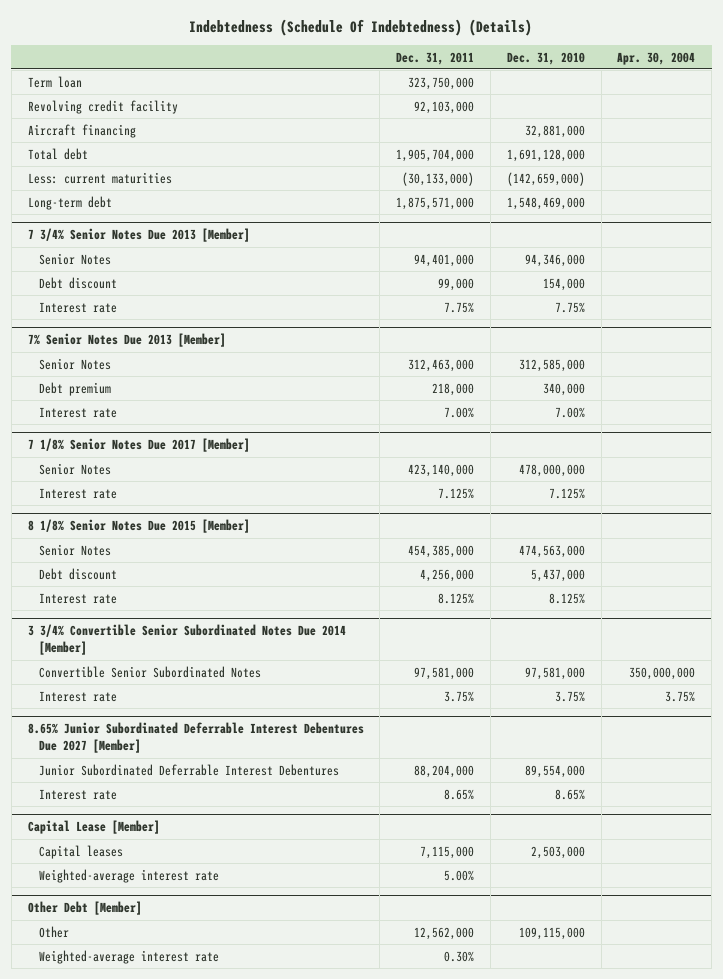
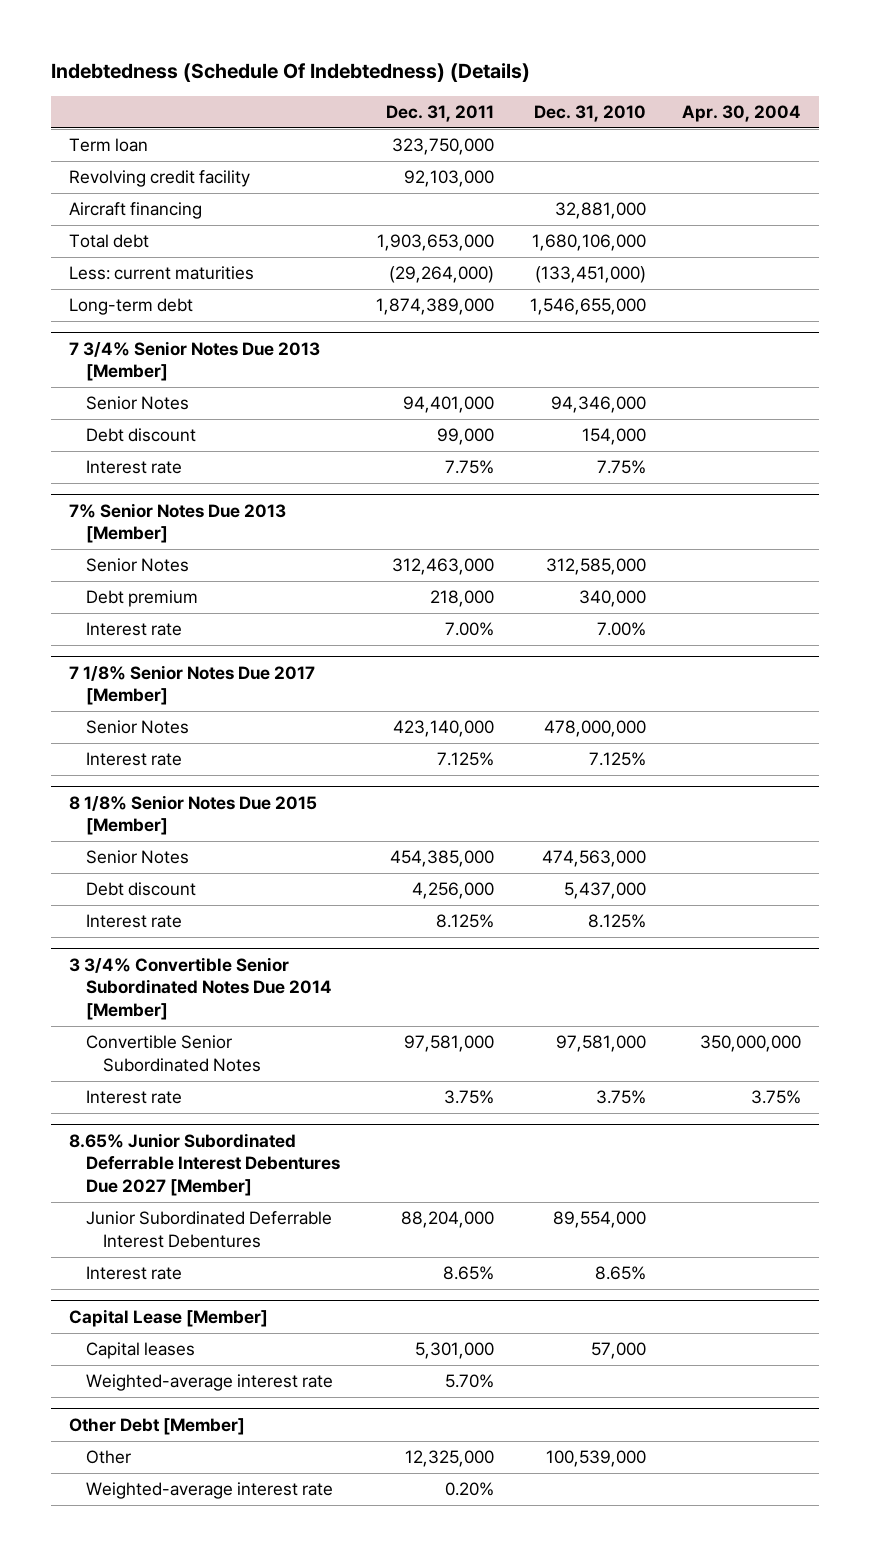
[396,148,475,162] 1,905,704,000 -> [376,234,494,252] 1,903,653,000
[506,148,585,162] 1,691,128,000 -> [532,234,647,252] 1,680,106,000
[402,171,475,186] (30,133,000) -> [388,266,494,284] (29,264,000)
[506,171,585,186] (142,659,000) -> [535,266,647,284] (133,451,000)
[396,196,475,210] 1,875,571,000 -> [375,298,494,316] 1,874,389,000
[506,196,585,210] 1,548,469,000 -> [530,298,647,316] 1,546,655,000
[420,845,475,859] 7,115,000 -> [414,1342,494,1360] 5,301,000
[530,845,585,859] 2,503,000 -> [591,1342,647,1360] 57,000
[444,869,475,881] 5.00% -> [444,1374,494,1389] 5.70%
[414,926,475,940] 12,562,000 -> [404,1450,494,1468] 12,325,000
[518,926,585,940] 109,115,000 -> [546,1450,647,1468] 100,539,000
[444,950,475,962] 0.30% -> [444,1482,494,1497] 0.20%

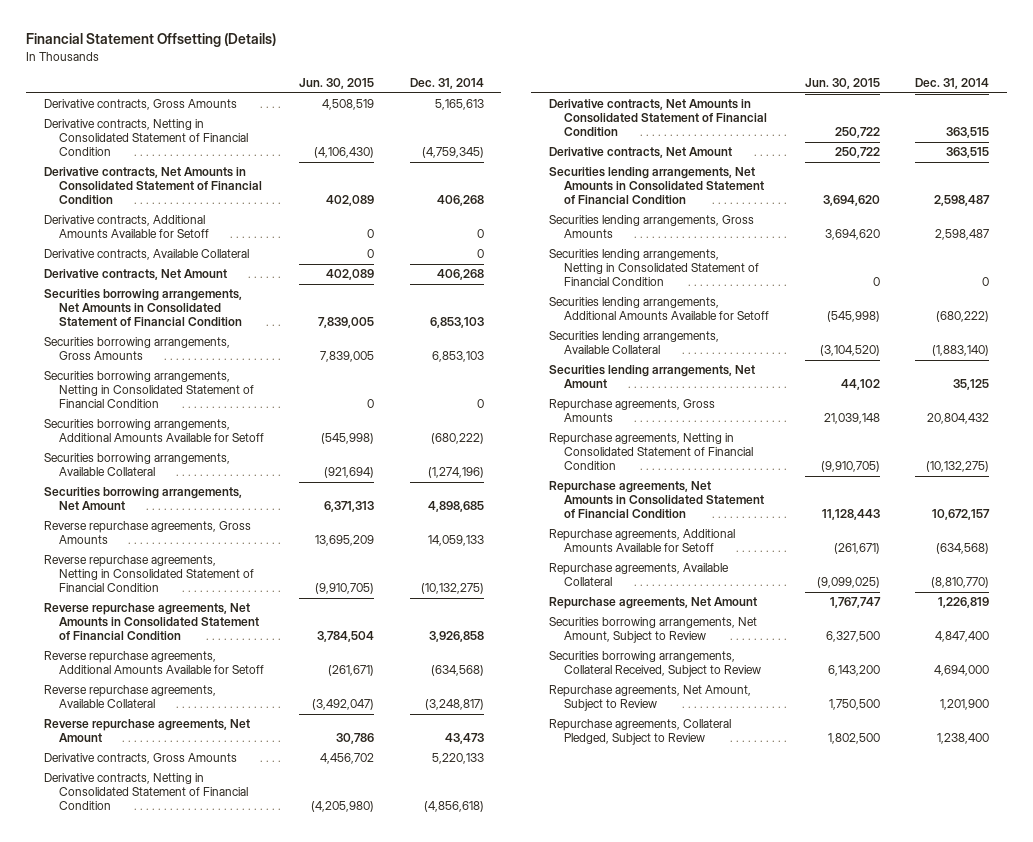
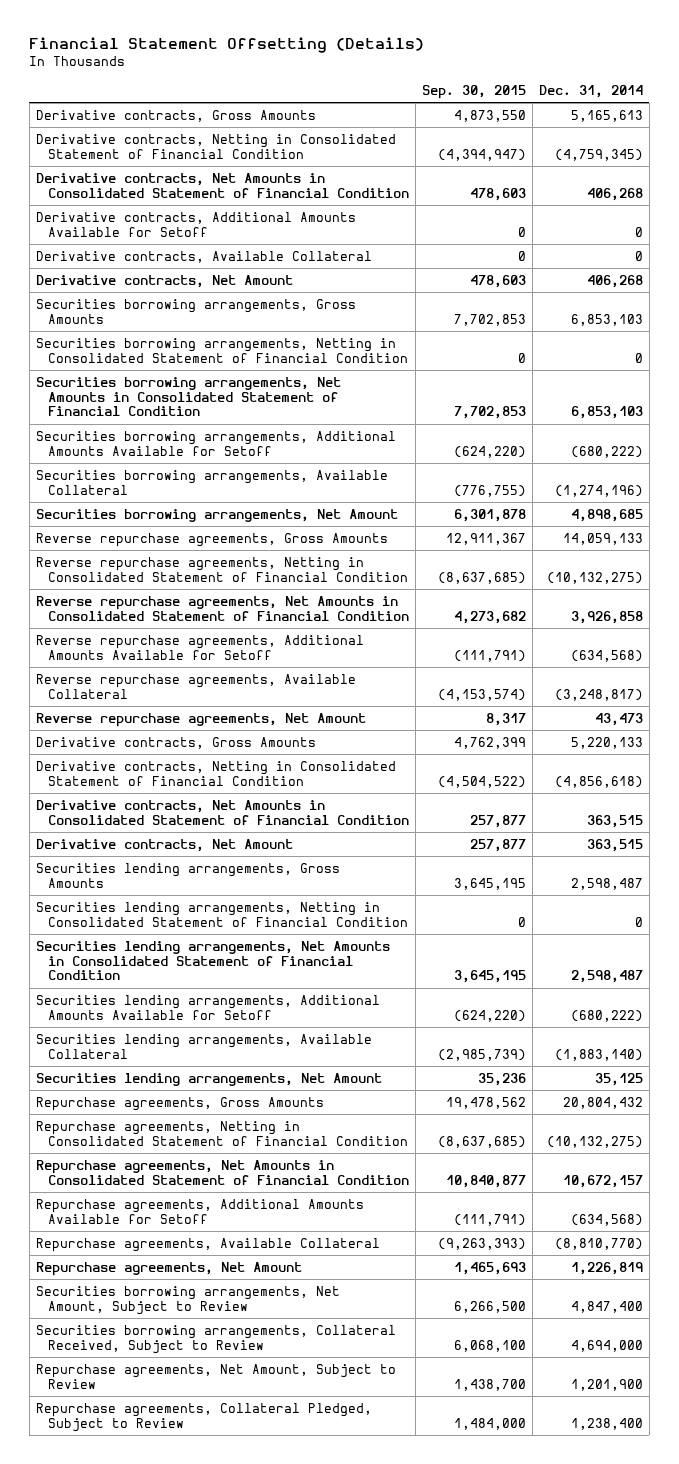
[299,77,375,89] Jun. 30, 2015 -> none
none -> [421,84,526,99] Sep. 30, 2015
[43,289,242,327] Securities borrowing arrangements, Net Amounts in Consolidated Statement of Financial Condition -> [35,376,341,417] Securities borrowing arrangements, Net Amounts in Consolidated Statement of Financial Condition
[549,167,765,205] Securities lending arrangements, Net Amounts in Consolidated Statement of Financial Condition -> [35,940,390,981] Securities lending arrangements, Net Amounts in Consolidated Statement of Financial Condition

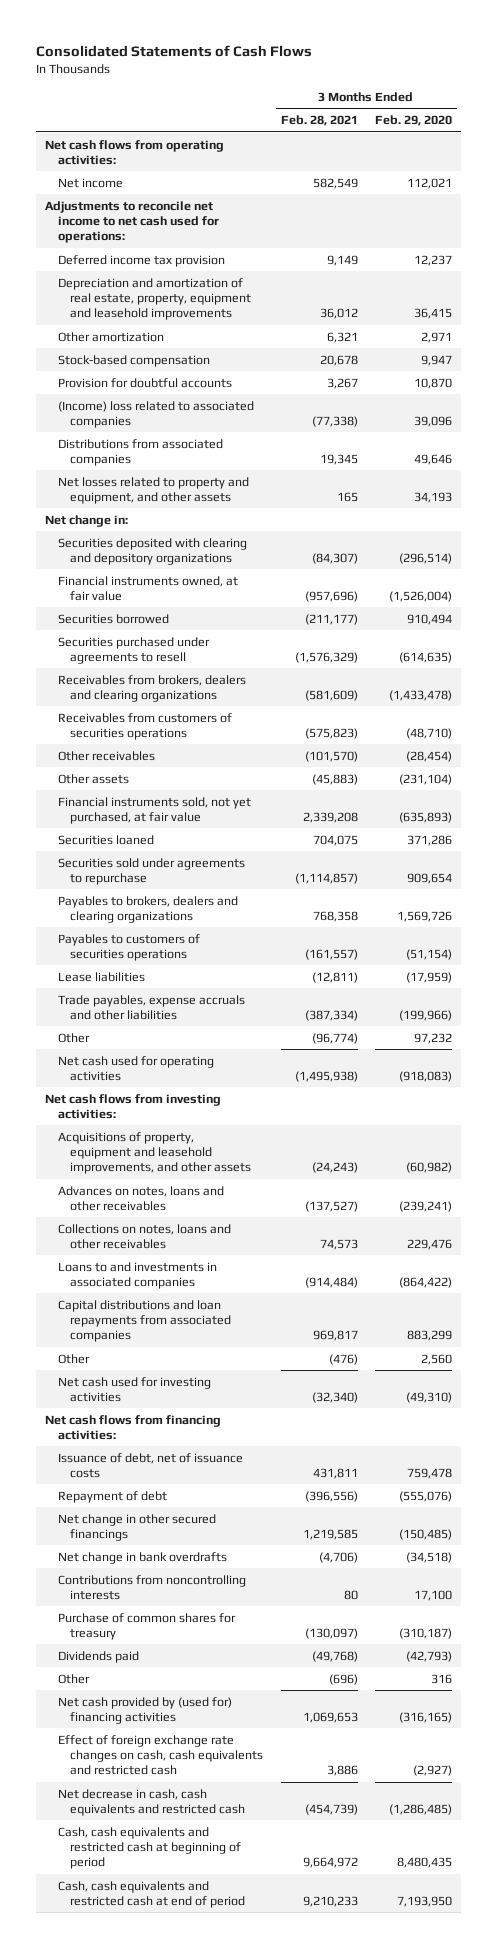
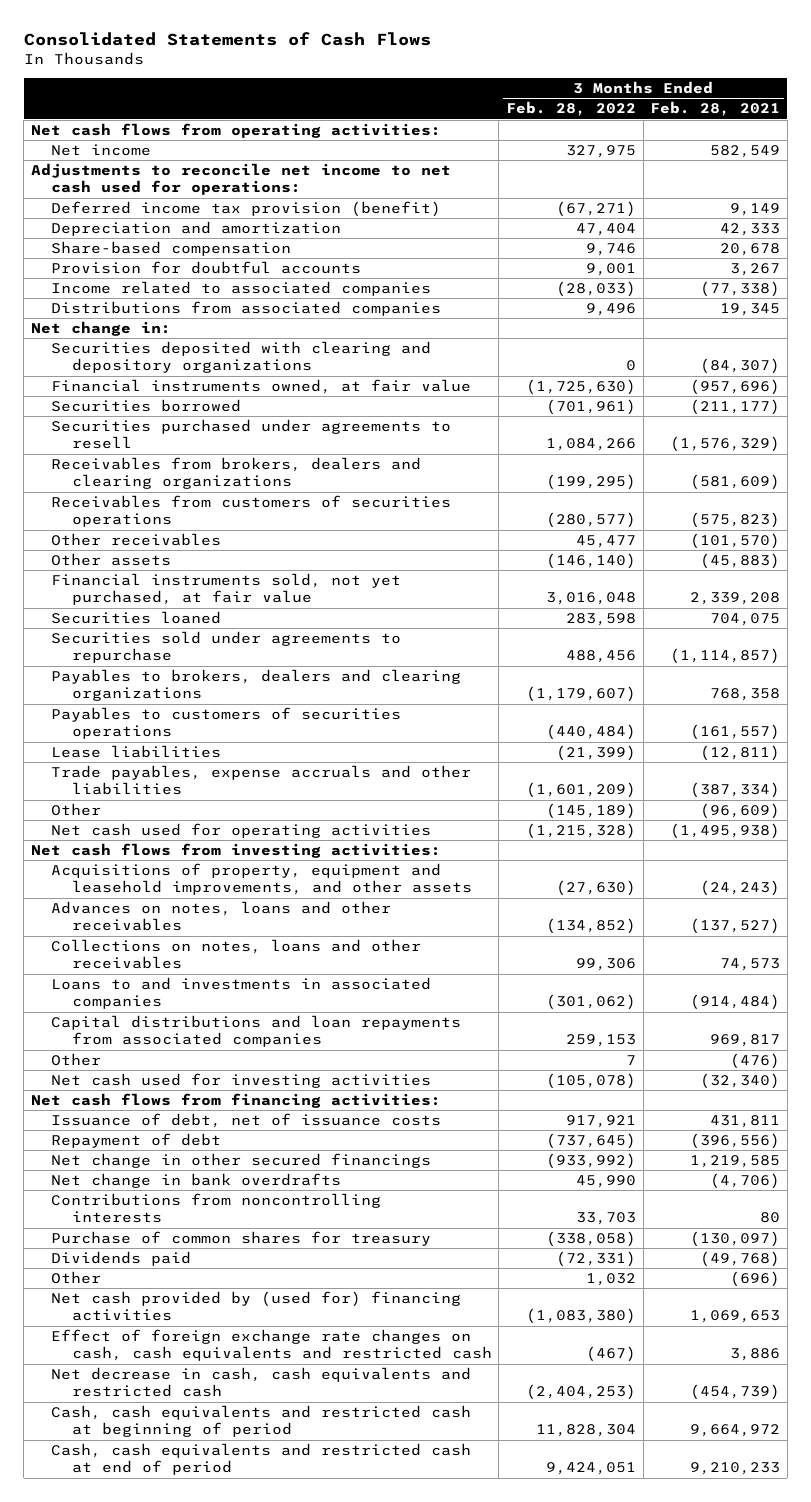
[375,114,453,126] Feb. 29, 2020 -> none
none -> [506,101,637,117] Feb. 28, 2022
[57,277,251,320] Depreciation and amortization of real estate, property, equipment and leasehold improvements -> none
[57,331,164,342] Other amortization -> none
[57,254,225,267] Deferred income tax provision -> [51,201,442,218] Deferred income tax provision (benefit)
none -> [51,221,342,237] Depreciation and amortization
[57,354,210,367] Stock-based compensation -> [51,241,292,257] Share-based compensation
[57,400,254,428] (Income) loss related to associated companies -> [51,281,432,297] Income related to associated companies
[57,476,249,504] Net losses related to property and equipment, and other assets -> none
[311,1032,358,1044] (96,774) -> [700,803,781,820] (96,609)

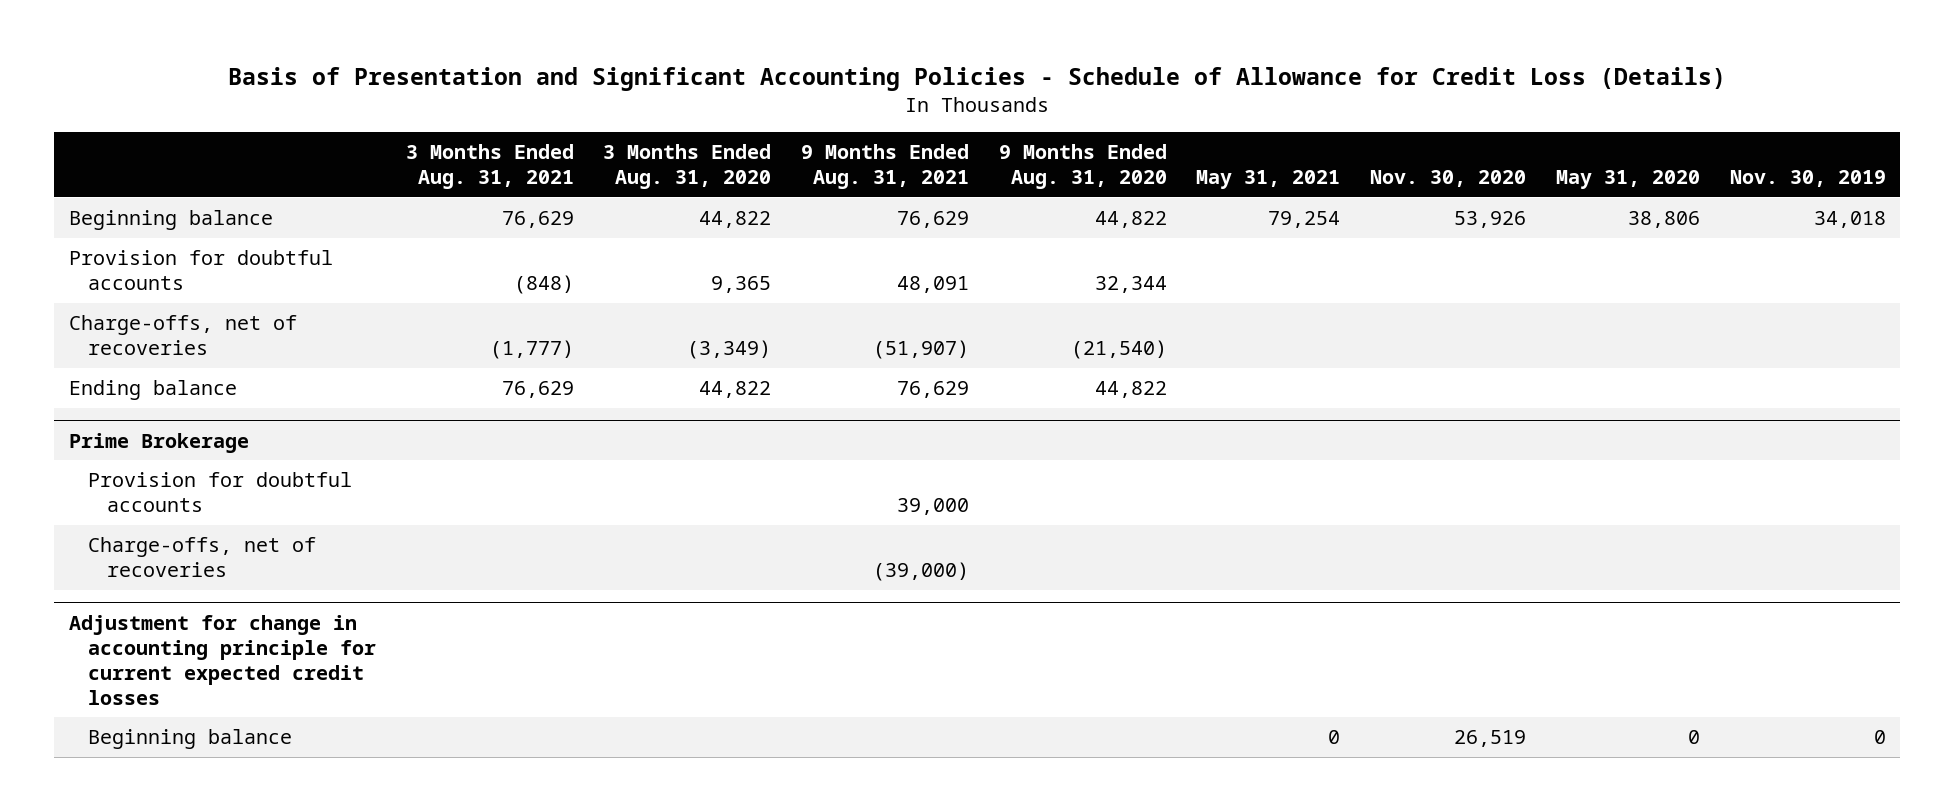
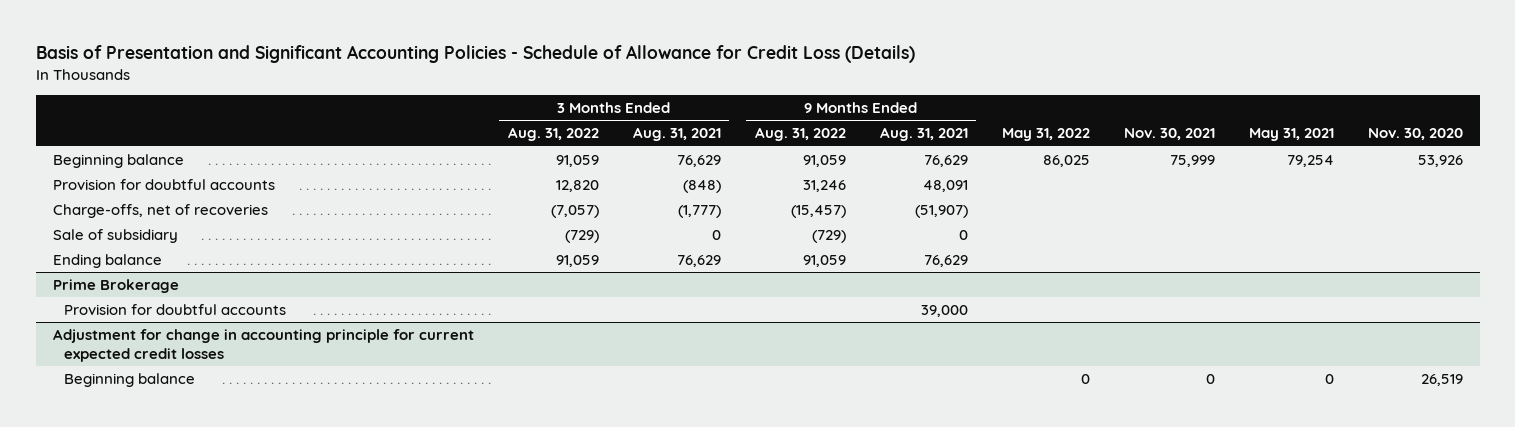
[603,143,772,189] 3 Months Ended Aug. 31, 2020 -> none
[998,143,1167,189] 9 Months Ended Aug. 31, 2020 -> none
[1555,169,1700,189] May 31, 2020 -> none
[1729,169,1886,187] Nov. 30, 2019 -> none
none -> [507,127,599,142] Aug. 31, 2022
none -> [754,127,846,142] Aug. 31, 2022
none -> [1001,128,1090,142] May 31, 2022
none -> [1123,128,1215,141] Nov. 30, 2021
none -> [52,229,178,244] Sale of subsidiary
[87,537,316,578] Charge-offs, net of recoveries -> none

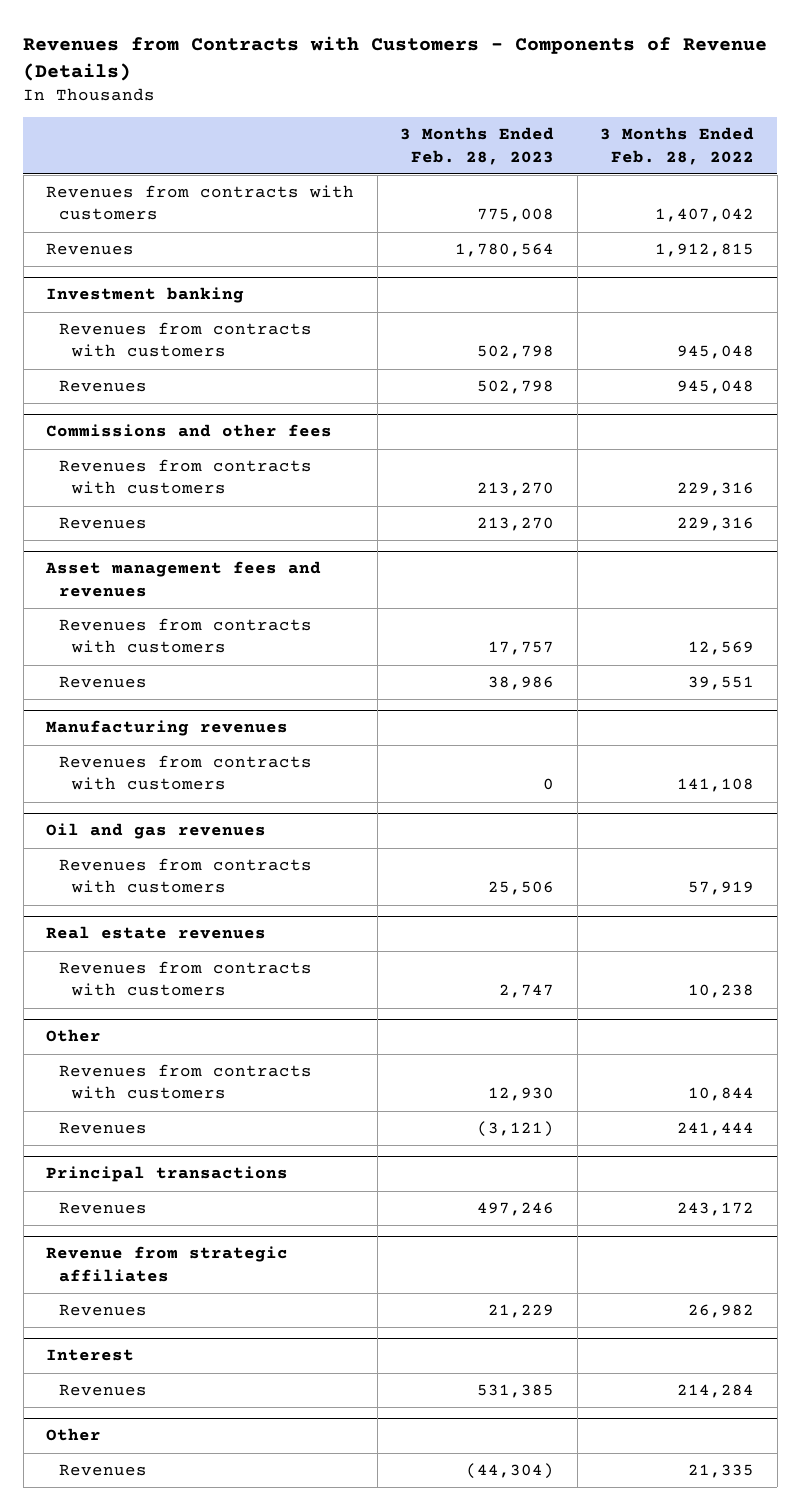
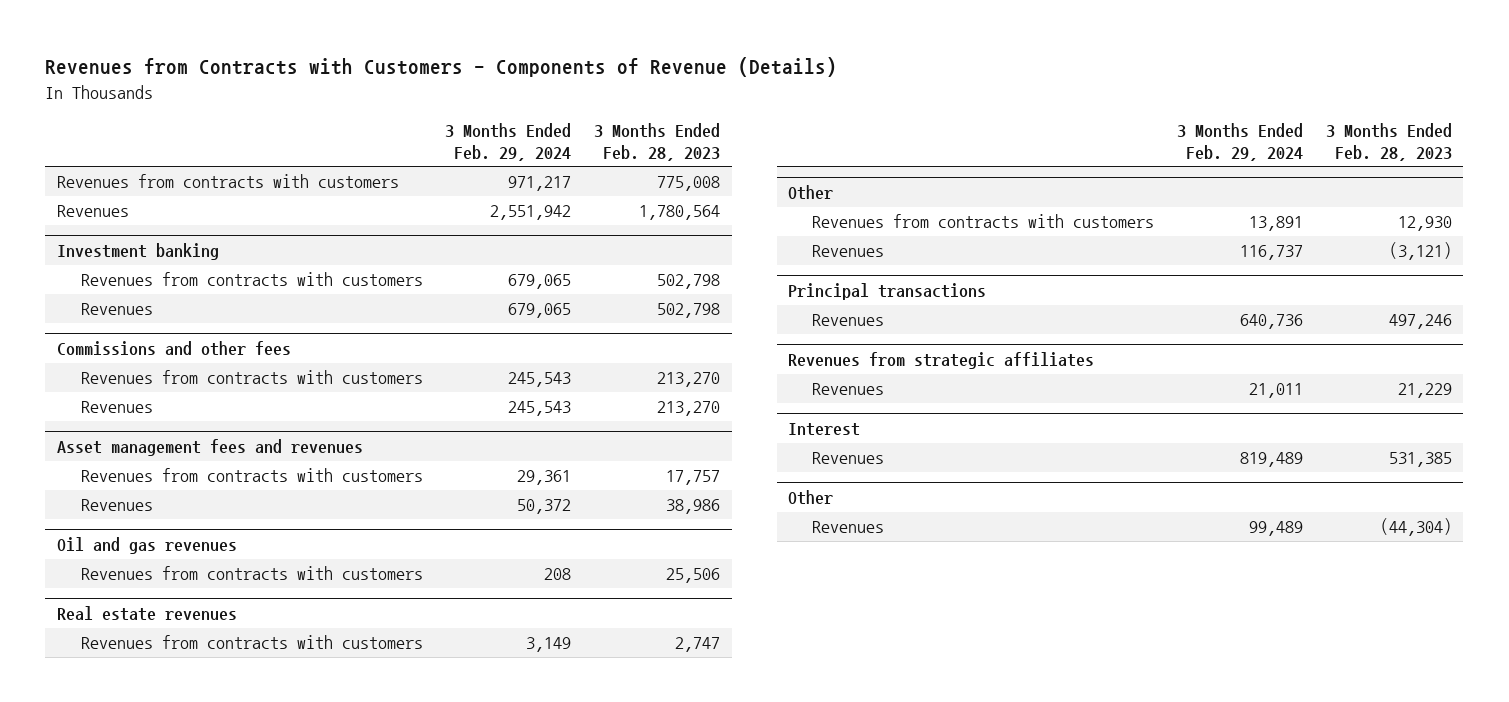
[600,127,755,165] 3 Months Ended Feb. 28, 2022 -> none
none -> [445,123,572,161] 3 Months Ended Feb. 29, 2024
[46,720,289,737] Manufacturing revenues -> none
[59,755,313,791] Revenues from contracts with customers -> none
[46,1246,289,1282] Revenue from strategic affiliates -> [788,352,1095,370] Revenues from strategic affiliates

